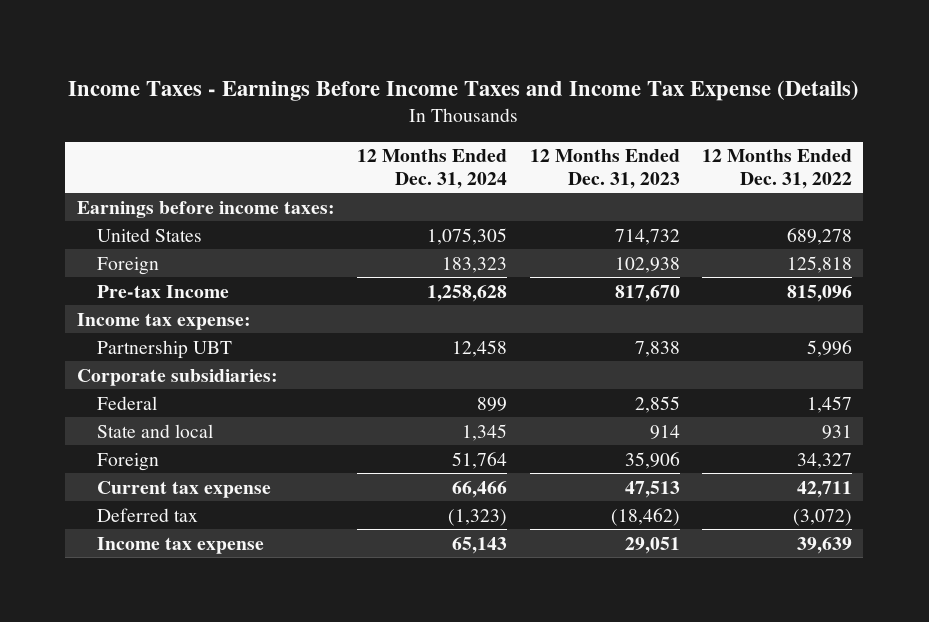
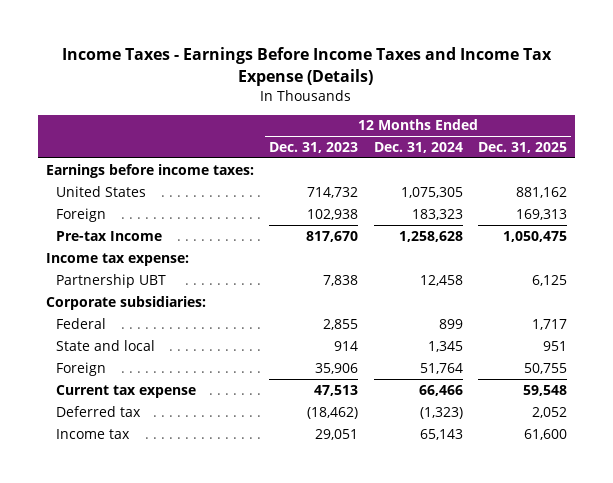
[702,149,853,189] 12 Months Ended Dec. 31, 2022 -> none
none -> [477,142,567,154] Dec. 31, 2025
[97,536,265,554] Income tax expense -> [55,428,130,439] Income tax

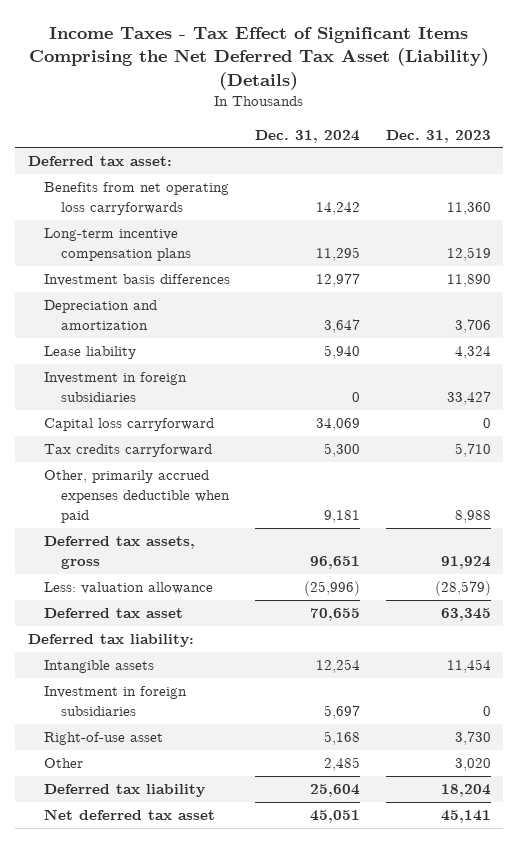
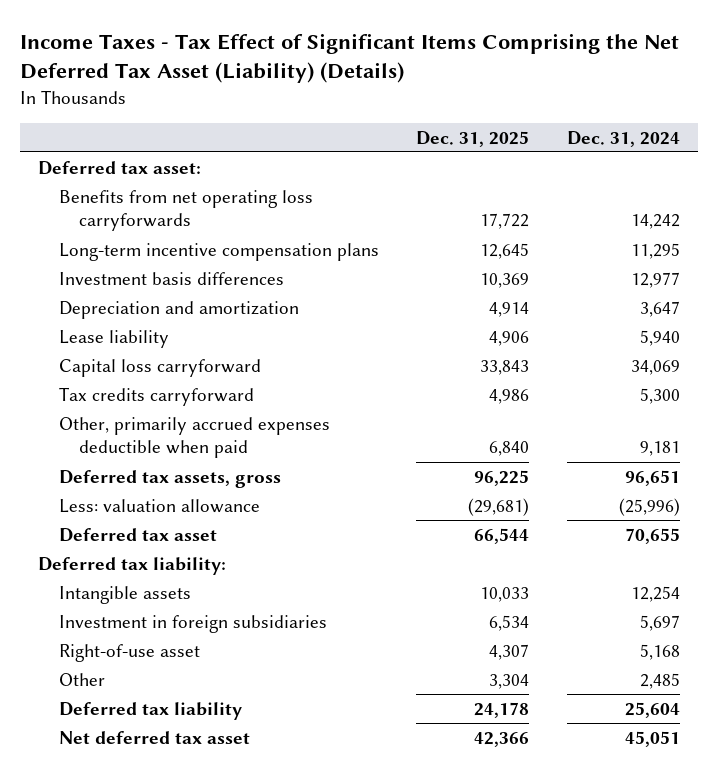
[385,129,491,143] Dec. 31, 2023 -> none
none -> [416,130,530,147] Dec. 31, 2025
[44,372,188,403] Investment in foreign subsidiaries -> none

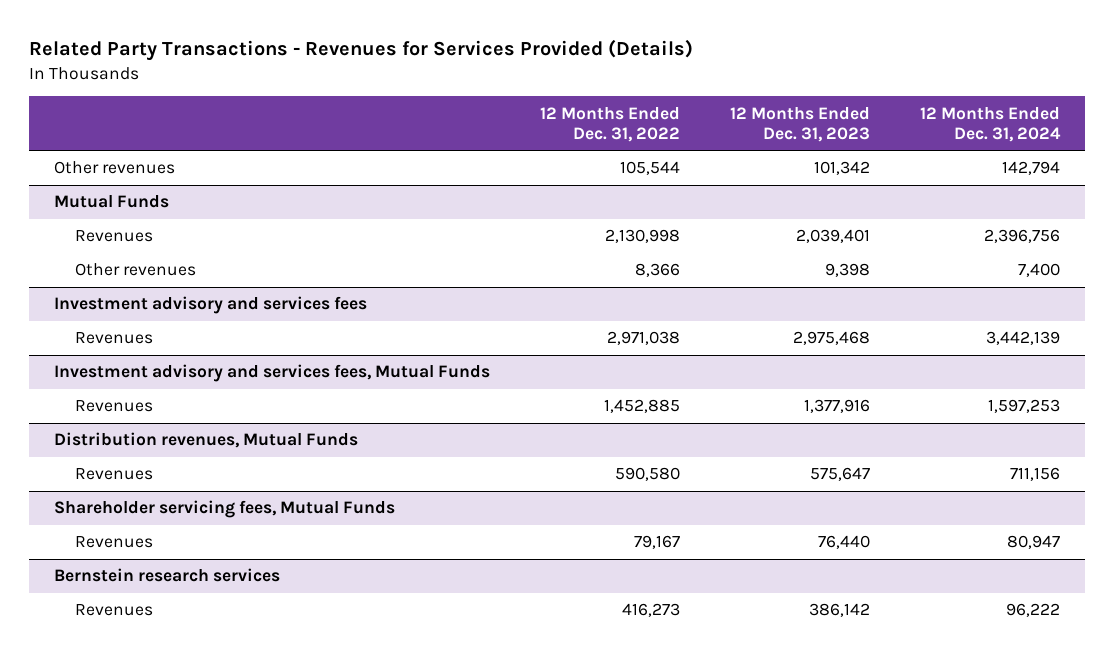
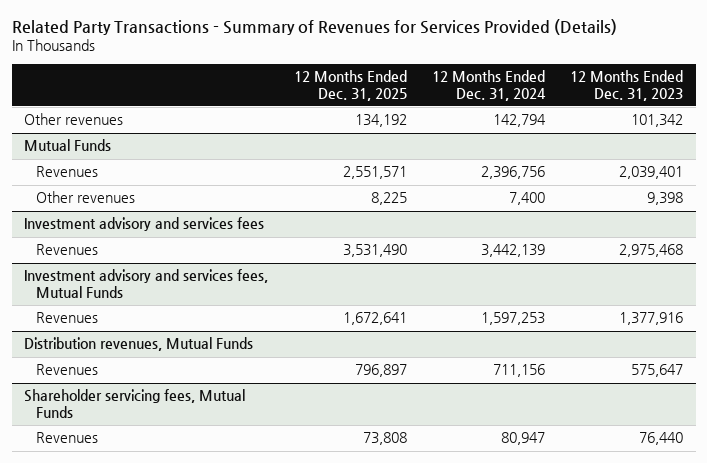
[28,39,693,62] Related Party Transactions - Revenues for Services Provided (Details) -> [11,19,617,36] Related Party Transactions - Summary of Revenues for Services Provided (Details)
[539,106,680,142] 12 Months Ended Dec. 31, 2022 -> none
none -> [293,70,407,101] 12 Months Ended Dec. 31, 2025
[53,568,280,583] Bernstein research services -> none
[74,604,153,617] Revenues -> none

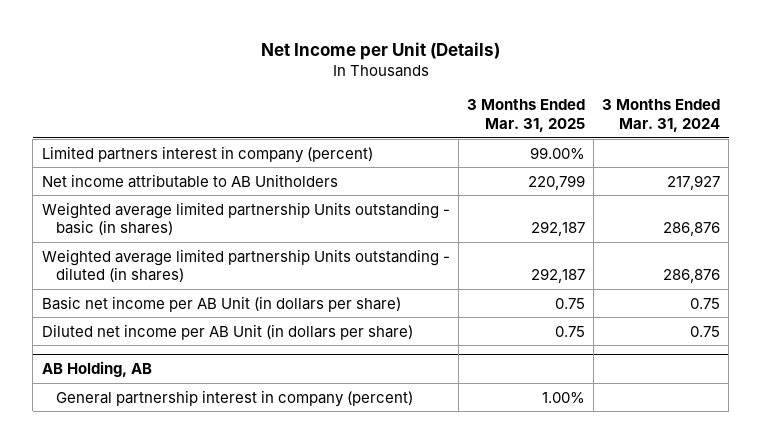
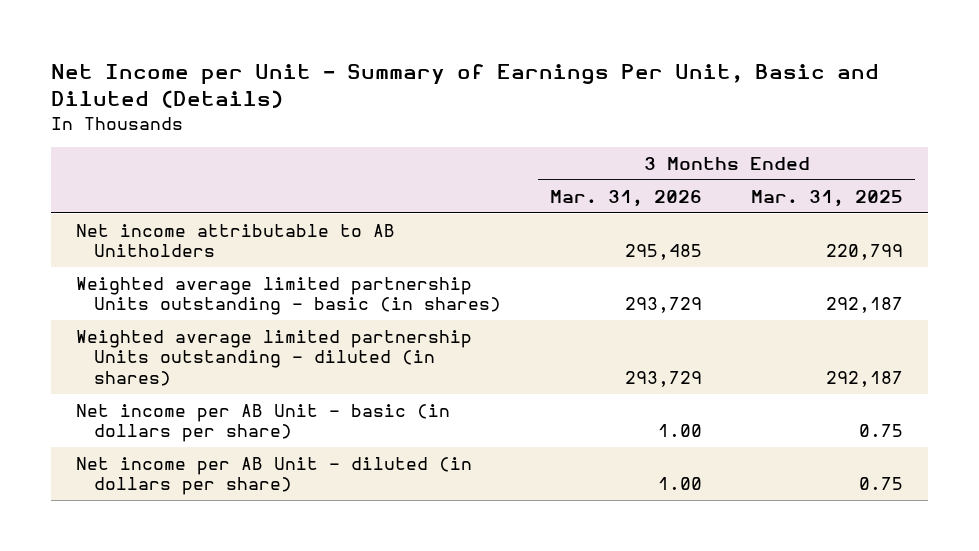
[260,41,500,60] Net Income per Unit (Details) -> [51,63,880,108] Net Income per Unit - Summary of Earnings Per Unit, Basic and Diluted (Details)
[602,99,721,133] 3 Months Ended Mar. 31, 2024 -> none
none -> [550,190,703,208] Mar. 31, 2026
[41,145,373,163] Limited partners interest in company (percent) -> none
[41,361,152,378] AB Holding, AB -> none
[55,389,413,407] General partnership interest in company (percent) -> none
[41,295,401,312] Basic net income per AB Unit (in dollars per share) -> [75,404,450,443] Net income per AB Unit - basic (in dollars per share)
[41,323,413,340] Diluted net income per AB Unit (in dollars per share) -> [75,457,472,496] Net income per AB Unit - diluted (in dollars per share)

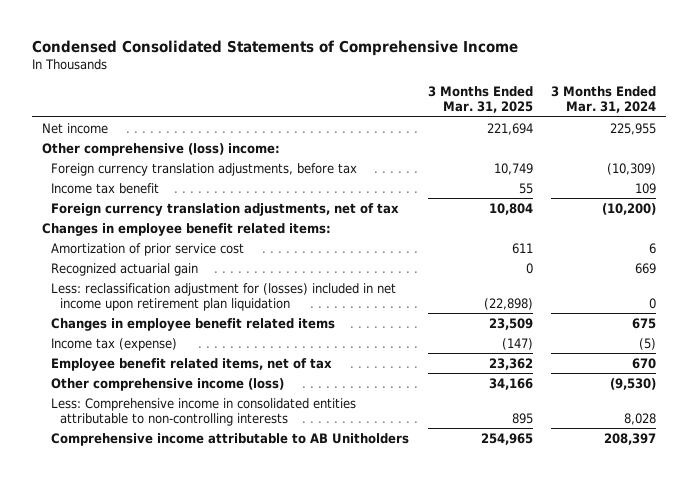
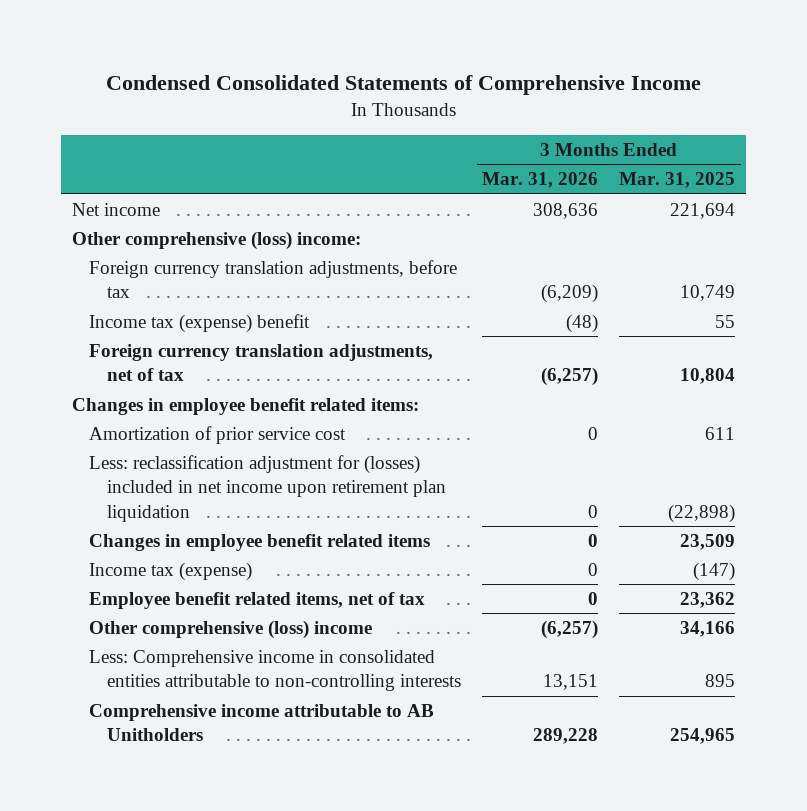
[551,86,657,114] 3 Months Ended Mar. 31, 2024 -> none
none -> [482,172,599,189] Mar. 31, 2026
[50,182,159,194] Income tax benefit -> [89,313,311,333] Income tax (expense) benefit
[50,262,198,276] Recognized actuarial gain -> none
[50,377,284,391] Other comprehensive income (loss) -> [89,619,373,639] Other comprehensive (loss) income

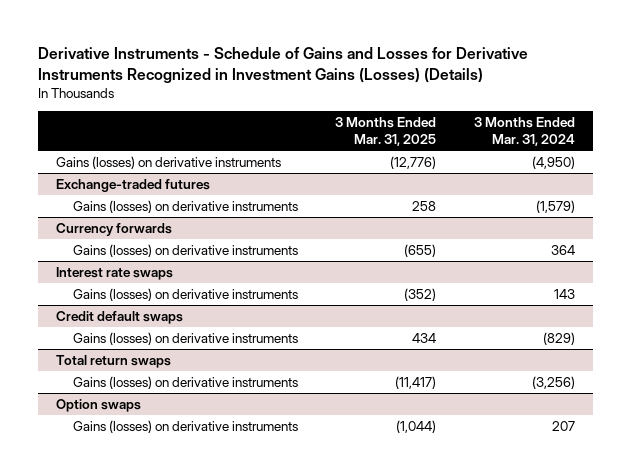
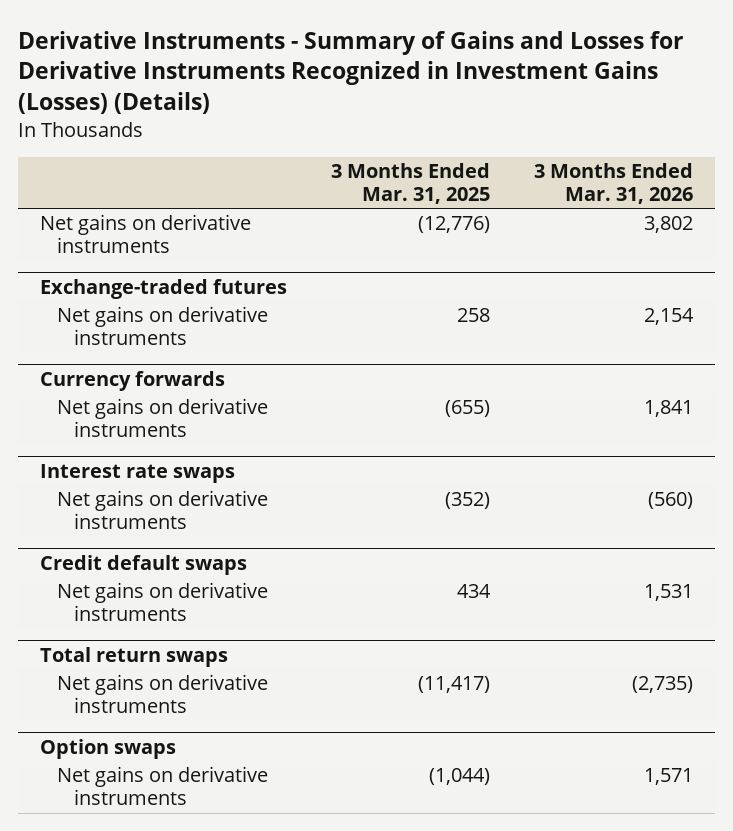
[37,46,528,83] Derivative Instruments - Schedule of Gains and Losses for Derivative Instruments Recognized in Investment Gains (Losses) (Details) -> [17,30,683,115] Derivative Instruments - Summary of Gains and Losses for Derivative Instruments Recognized in Investment Gains (Losses) (Details)
[473,117,575,147] 3 Months Ended Mar. 31, 2024 -> none
none -> [534,163,694,204] 3 Months Ended Mar. 31, 2026
[56,156,282,170] Gains (losses) on derivative instruments -> [39,214,251,254] Net gains on derivative instruments
[73,200,299,214] Gains (losses) on derivative instruments -> [56,306,268,346] Net gains on derivative instruments
[73,244,299,258] Gains (losses) on derivative instruments -> [56,398,268,438] Net gains on derivative instruments
[73,288,299,302] Gains (losses) on derivative instruments -> [56,490,268,530] Net gains on derivative instruments
[73,332,299,346] Gains (losses) on derivative instruments -> [56,582,268,622] Net gains on derivative instruments
[73,376,299,390] Gains (losses) on derivative instruments -> [56,674,268,714] Net gains on derivative instruments
[73,420,299,434] Gains (losses) on derivative instruments -> [56,766,268,806] Net gains on derivative instruments

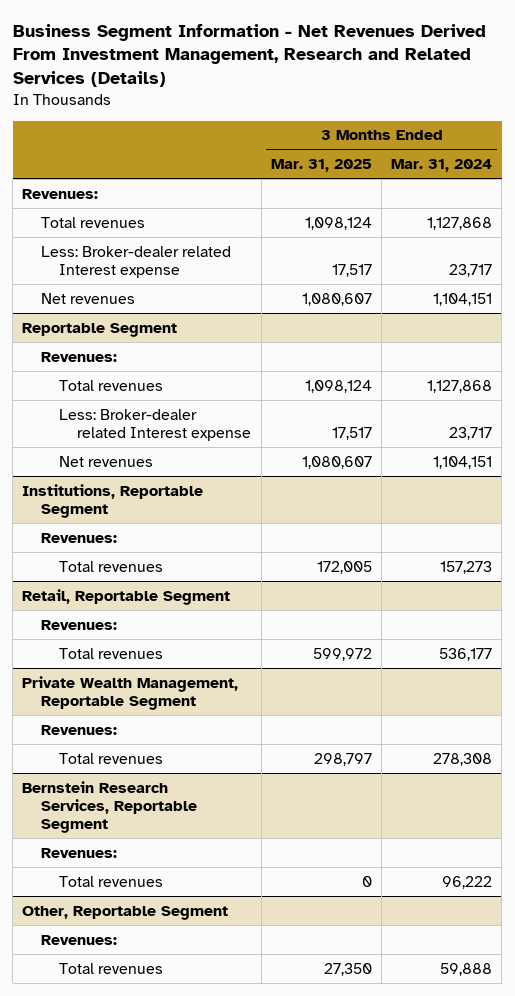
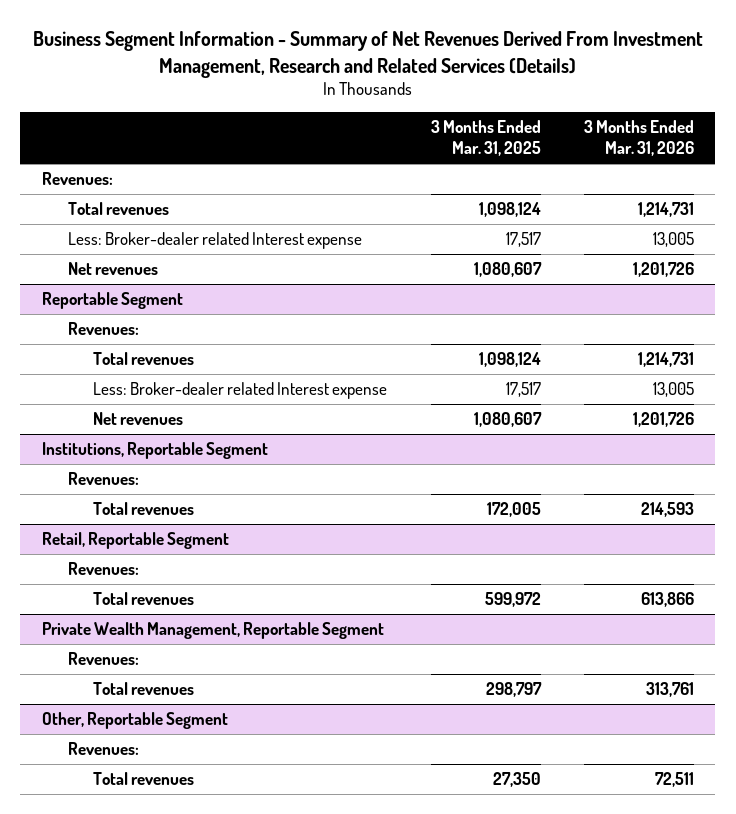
[12,23,486,88] Business Segment Information - Net Revenues Derived From Investment Management, Research and Related Services (Details) -> [32,31,703,78] Business Segment Information - Summary of Net Revenues Derived From Investment Management, Research and Related Services (Details)
[391,159,493,173] Mar. 31, 2024 -> none
none -> [583,120,694,157] 3 Months Ended Mar. 31, 2026
[22,780,197,833] Bernstein Research Services, Reportable Segment -> none
[40,847,117,858] Revenues: -> none
[59,875,164,887] Total revenues -> none

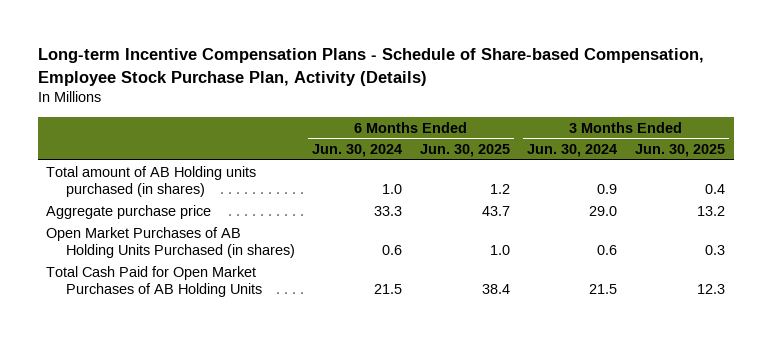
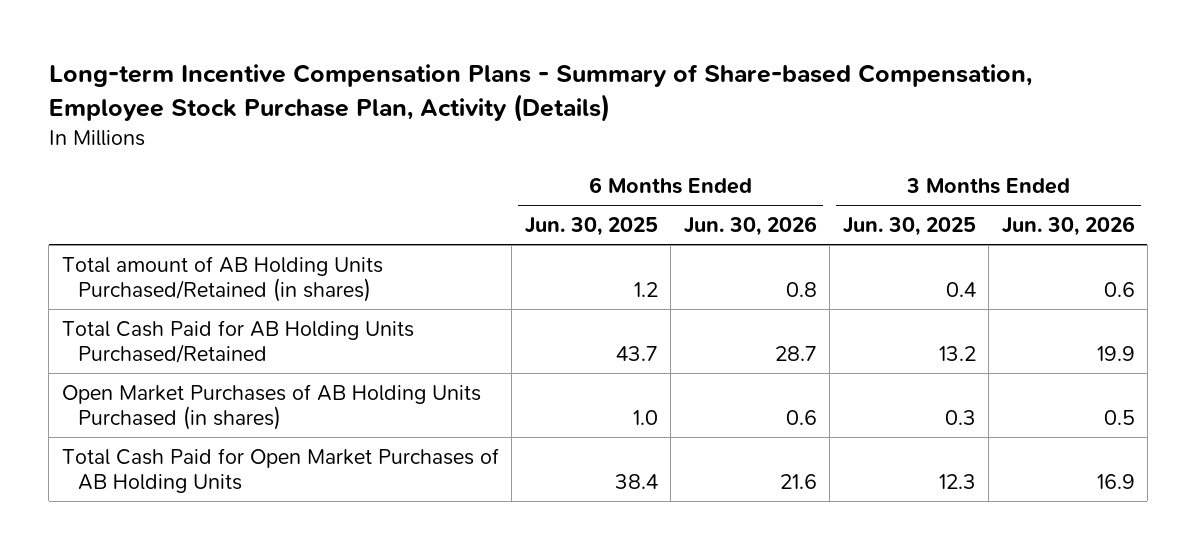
[37,48,704,86] Long-term Incentive Compensation Plans - Schedule of Share-based Compensation, Employee Stock Purchase Plan, Activity (Details) -> [48,64,1032,122] Long-term Incentive Compensation Plans - Summary of Share-based Compensation, Employee Stock Purchase Plan, Activity (Details)
[312,144,403,158] Jun. 30, 2024 -> none
[527,144,618,158] Jun. 30, 2024 -> none
none -> [683,216,817,237] Jun. 30, 2026
none -> [1001,216,1135,237] Jun. 30, 2026
[46,165,257,198] Total amount of AB Holding units purchased (in shares) -> [61,255,383,303] Total amount of AB Holding Units Purchased/Retained (in shares)
[46,204,212,219] Aggregate purchase price -> [61,319,414,364] Total Cash Paid for AB Holding Units Purchased/Retained

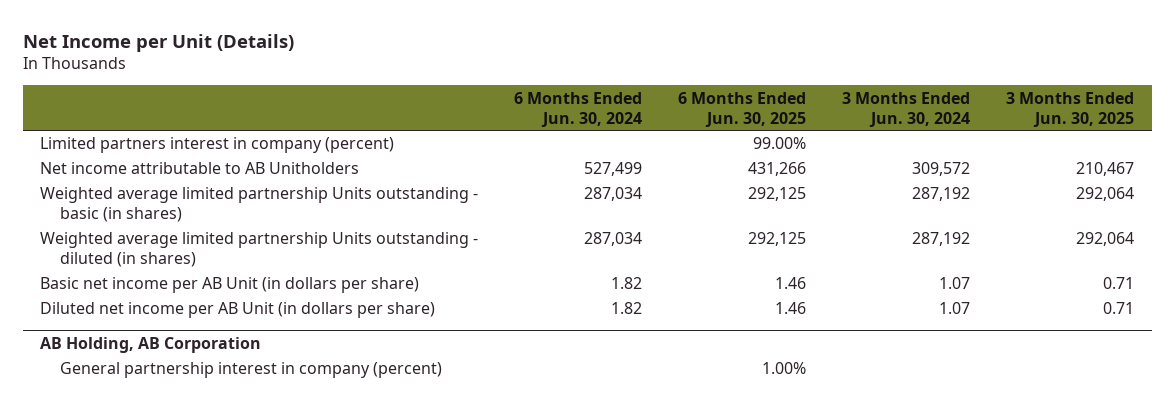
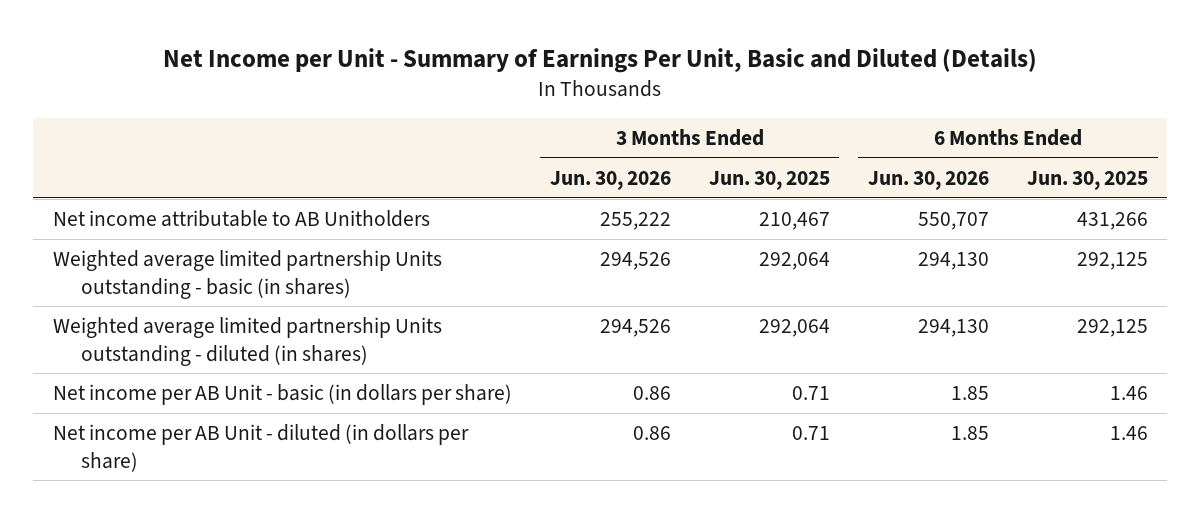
[22,33,294,52] Net Income per Unit (Details) -> [163,47,1038,73] Net Income per Unit - Summary of Earnings Per Unit, Basic and Diluted (Details)
[514,91,643,127] 6 Months Ended Jun. 30, 2024 -> none
[842,91,971,127] 3 Months Ended Jun. 30, 2024 -> none
none -> [549,170,671,190] Jun. 30, 2026
none -> [867,170,989,190] Jun. 30, 2026
[40,137,395,154] Limited partners interest in company (percent) -> none
[40,337,262,354] AB Holding, AB Corporation -> none
[60,362,443,379] General partnership interest in company (percent) -> none
[40,277,420,294] Basic net income per AB Unit (in dollars per share) -> [52,384,512,406] Net income per AB Unit - basic (in dollars per share)
[40,302,436,319] Diluted net income per AB Unit (in dollars per share) -> [52,424,469,472] Net income per AB Unit - diluted (in dollars per share)

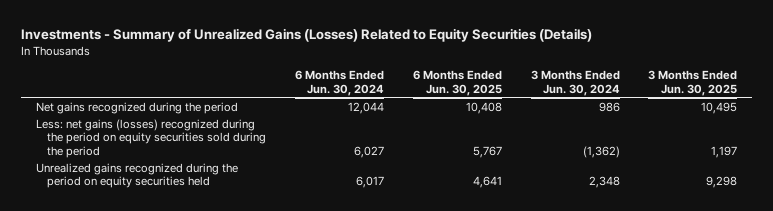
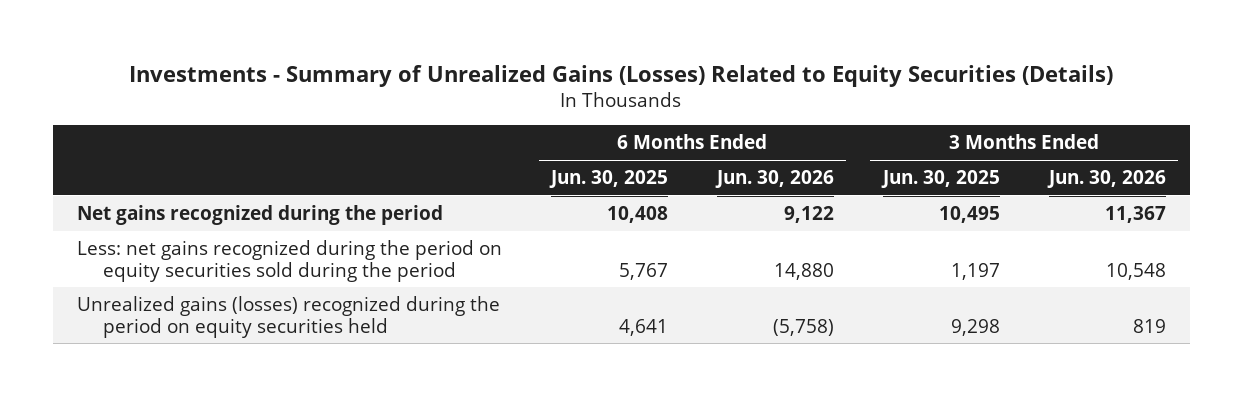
[295,70,385,97] 6 Months Ended Jun. 30, 2024 -> none
[530,70,620,97] 3 Months Ended Jun. 30, 2024 -> none
none -> [714,170,834,189] Jun. 30, 2026
none -> [1046,170,1166,189] Jun. 30, 2026
[35,118,267,158] Less: net gains (losses) recognized during the period on equity securities sold during the period -> [77,239,503,282] Less: net gains recognized during the period on equity securities sold during the period
[35,162,238,189] Unrealized gains recognized during the period on equity securities held -> [77,295,501,338] Unrealized gains (losses) recognized during the period on equity securities held

